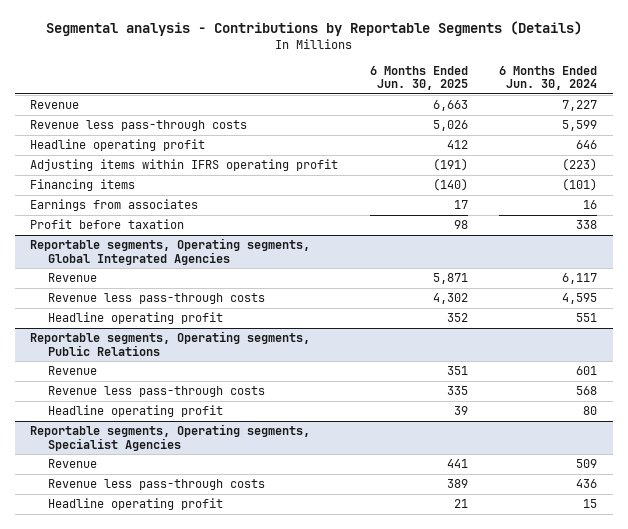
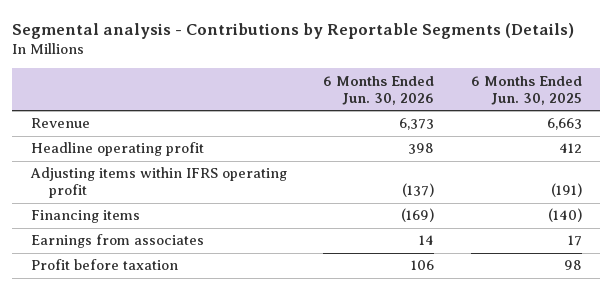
[499,65,598,91] 6 Months Ended Jun. 30, 2024 -> none
none -> [323,75,435,105] 6 Months Ended Jun. 30, 2026
[30,120,248,132] Revenue less pass-through costs -> none
[30,238,311,265] Reportable segments, Operating segments, Global Integrated Agencies -> none
[48,273,98,283] Revenue -> none
[48,293,266,305] Revenue less pass-through costs -> none
[48,312,224,325] Headline operating profit -> none
[30,331,311,356] Reportable segments, Operating segments, Public Relations -> none
[48,366,98,376] Revenue -> none
[48,386,266,398] Revenue less pass-through costs -> none
[48,405,224,418] Headline operating profit -> none
[30,424,311,451] Reportable segments, Operating segments, Specialist Agencies -> none
[48,459,98,469] Revenue -> none
[48,479,266,491] Revenue less pass-through costs -> none
[48,498,224,511] Headline operating profit -> none

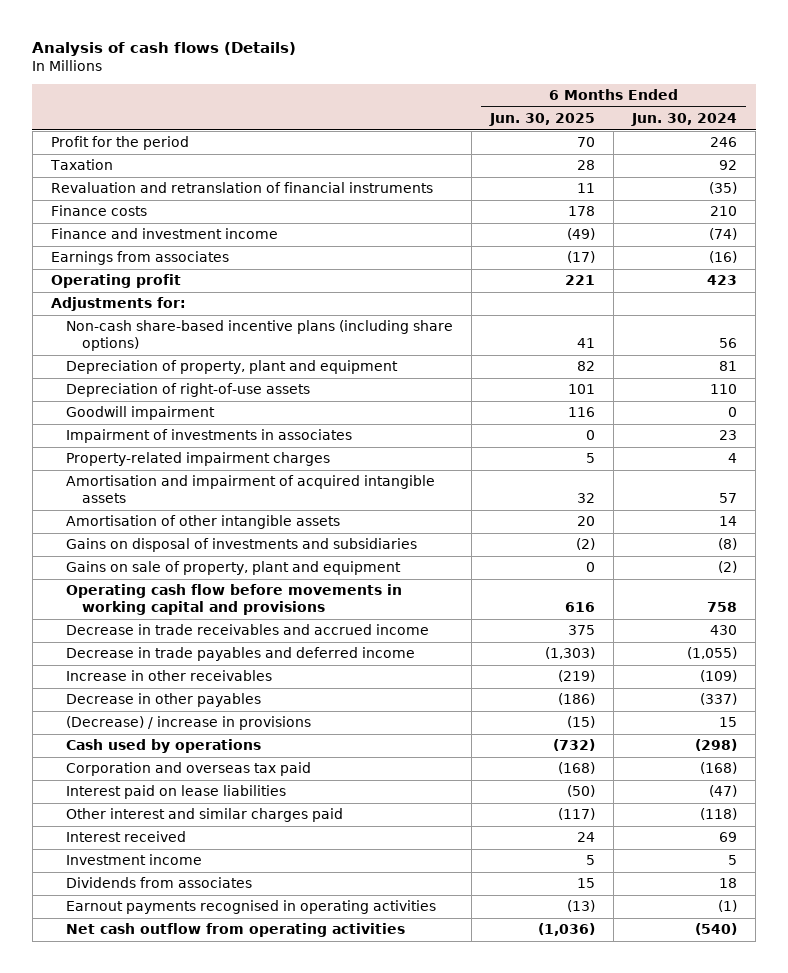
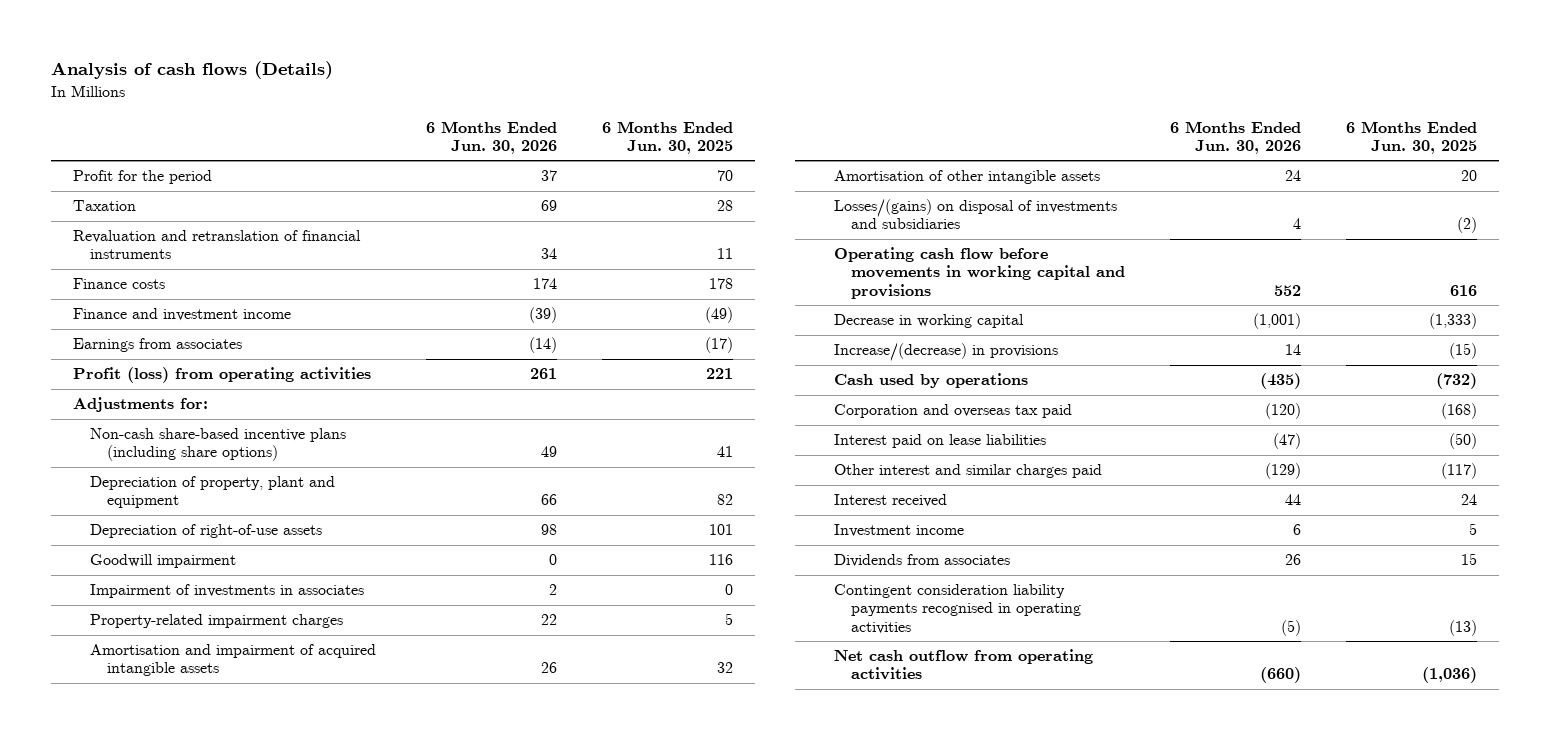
[631,113,738,127] Jun. 30, 2024 -> none
none -> [425,120,557,154] 6 Months Ended Jun. 30, 2026
[50,274,181,289] Operating profit -> [73,367,372,384] Profit (loss) from operating activities
[66,561,402,576] Gains on sale of property, plant and equipment -> none
[66,538,418,553] Gains on disposal of investments and subsidiaries -> [834,199,1118,230] Losses/(gains) on disposal of investments and subsidiaries
[66,624,430,636] Decrease in trade receivables and accrued income -> none
[66,647,416,662] Decrease in trade payables and deferred income -> none
[66,670,273,682] Increase in other receivables -> none
[66,693,262,708] Decrease in other payables -> none
none -> [834,314,1025,329] Decrease in working capital
[66,716,312,731] (Decrease) / increase in provisions -> [834,343,1059,362] Increase/(decrease) in provisions
[66,900,437,915] Earnout payments recognised in operating activities -> [834,584,1082,634] Contingent consideration liability payments recognised in operating activities

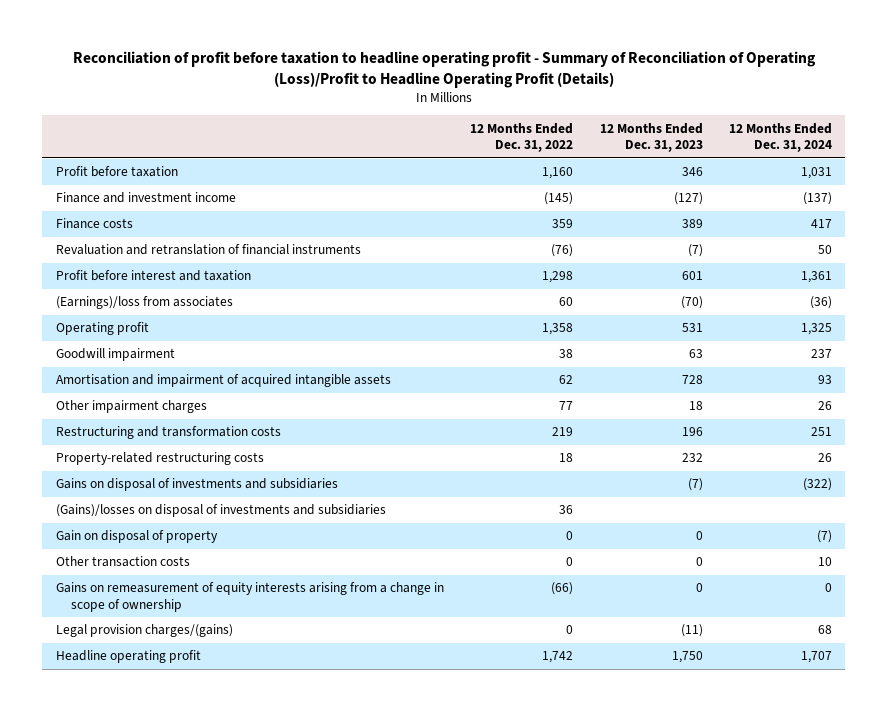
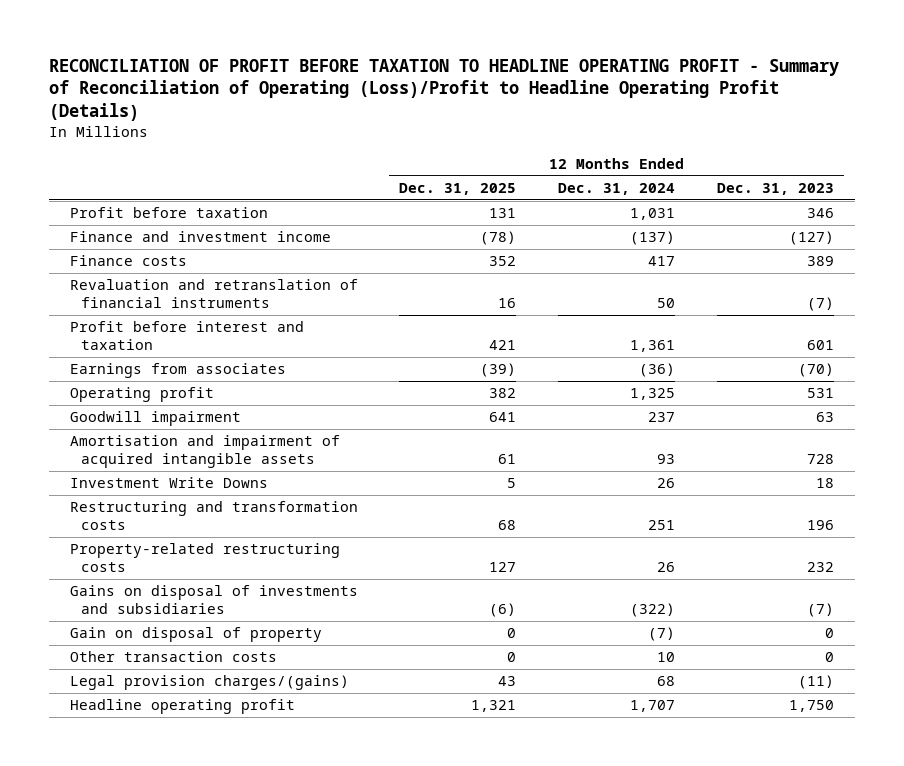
[72,51,816,88] Reconciliation of profit before taxation to headline operating profit - Summary of Reconciliation of Operating (Loss)/Profit to Headline Operating Profit (Details) -> [48,58,839,122] RECONCILIATION OF PROFIT BEFORE TAXATION TO HEADLINE OPERATING PROFIT - Summary of Reconciliation of Operating (Loss)/Profit to Headline Operating Profit (Details)
[470,122,574,153] 12 Months Ended Dec. 31, 2022 -> none
none -> [399,182,517,195] Dec. 31, 2025
[55,296,233,310] (Earnings)/loss from associates -> [69,363,286,379] Earnings from associates
[55,400,207,414] Other impairment charges -> [69,477,268,489] Investment Write Downs
[55,504,386,518] (Gains)/losses on disposal of investments and subsidiaries -> none
[55,582,444,612] Gains on remeasurement of equity interests arising from a change in scope of ownership -> none

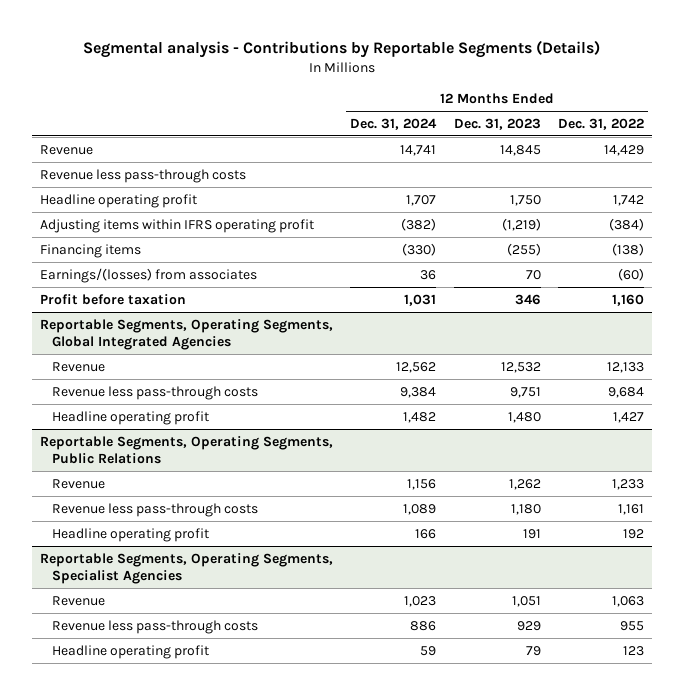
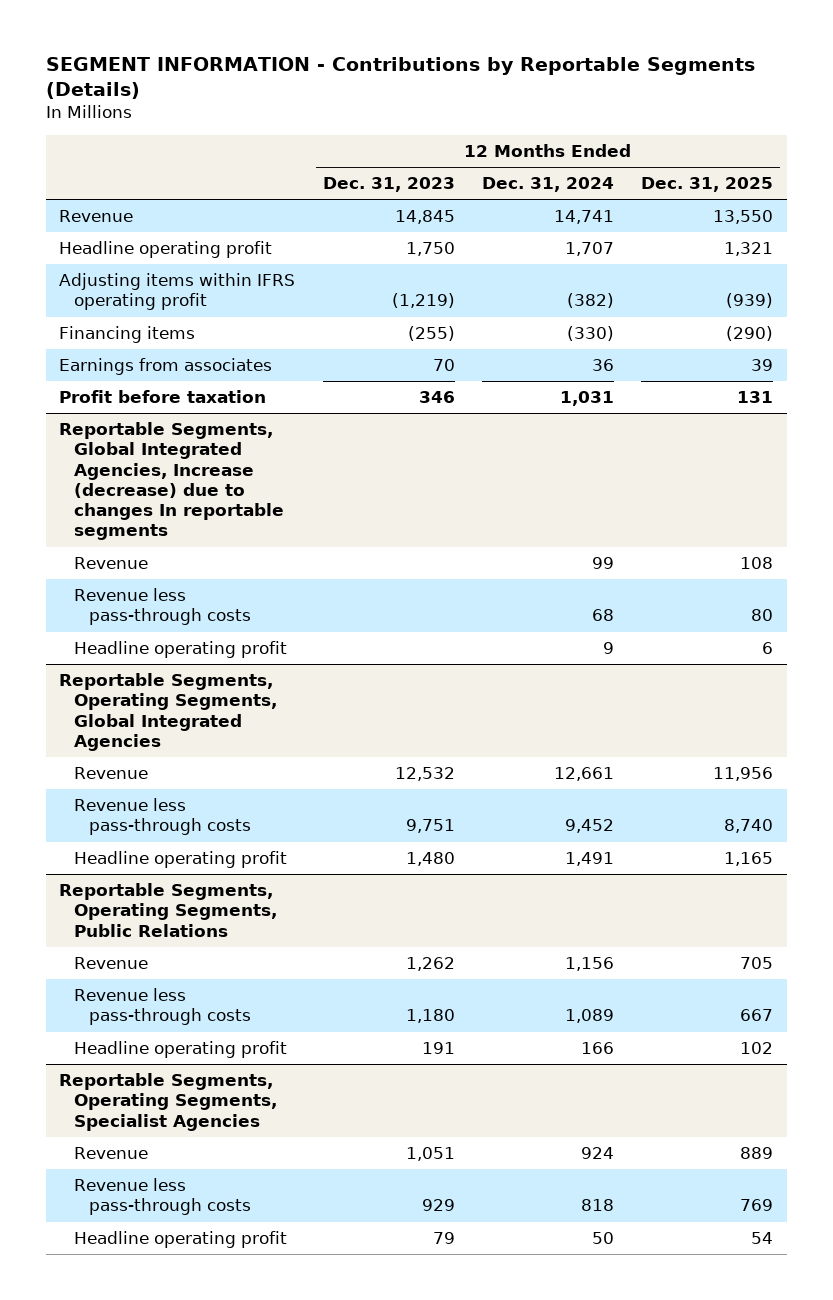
[83,40,601,59] Segmental analysis - Contributions by Reportable Segments (Details) -> [45,57,755,100] SEGMENT INFORMATION - Contributions by Reportable Segments (Details)
[557,117,644,130] Dec. 31, 2022 -> none
none -> [641,177,774,193] Dec. 31, 2025
[40,168,247,183] Revenue less pass-through costs -> none
[40,267,258,283] Earnings/(losses) from associates -> [59,358,273,376] Earnings from associates
none -> [59,422,285,541] Reportable Segments, Global Integrated Agencies, Increase (decrease) due to changes In reportable segments
none -> [74,557,149,570] Revenue
none -> [74,588,252,626] Revenue less pass-through costs
none -> [74,641,288,659] Headline operating profit
[396,361,437,373] 12,562 -> [553,767,614,782] 12,661
[400,386,437,398] 9,384 -> [564,819,614,834] 9,452
[403,411,437,423] 1,482 -> [564,852,614,867] 1,491
[404,595,437,607] 1,023 -> [580,1147,614,1160] 924
[410,620,437,631] 886 -> [580,1199,614,1212] 818
[420,645,437,656] 59 -> [591,1232,614,1245] 50

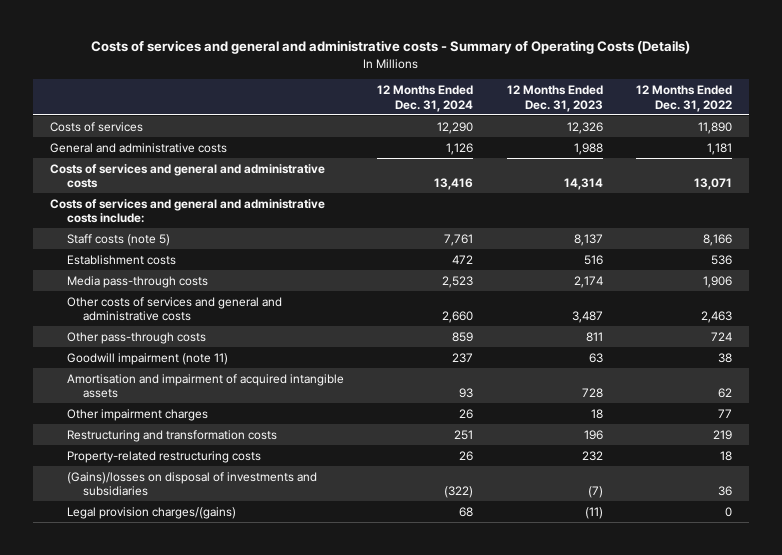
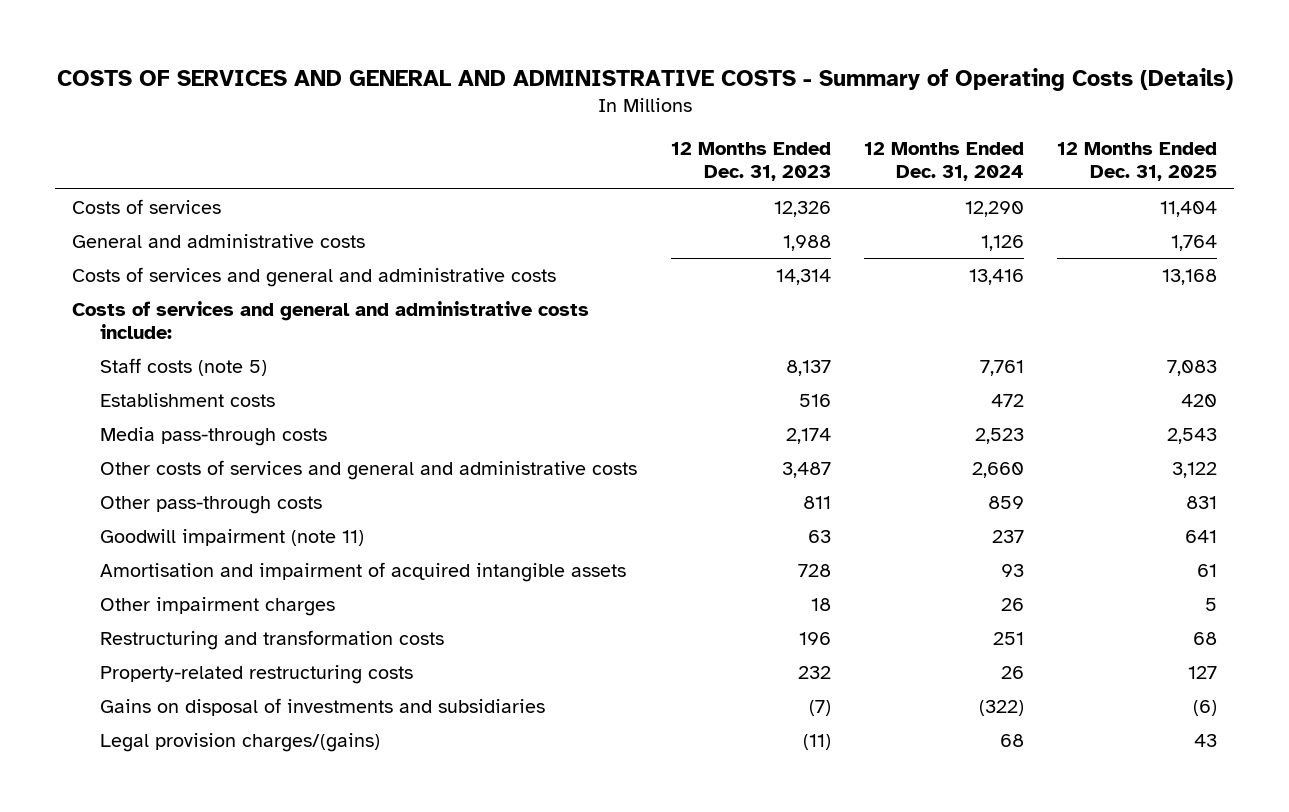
[91,40,691,55] Costs of services and general and administrative costs - Summary of Operating Costs (Details) -> [56,67,1233,91] COSTS OF SERVICES AND GENERAL AND ADMINISTRATIVE COSTS - Summary of Operating Costs (Details)
[636,85,733,112] 12 Months Ended Dec. 31, 2022 -> none
none -> [1057,142,1218,182] 12 Months Ended Dec. 31, 2025
[66,471,317,497] (Gains)/losses on disposal of investments and subsidiaries -> [100,697,546,716] Gains on disposal of investments and subsidiaries

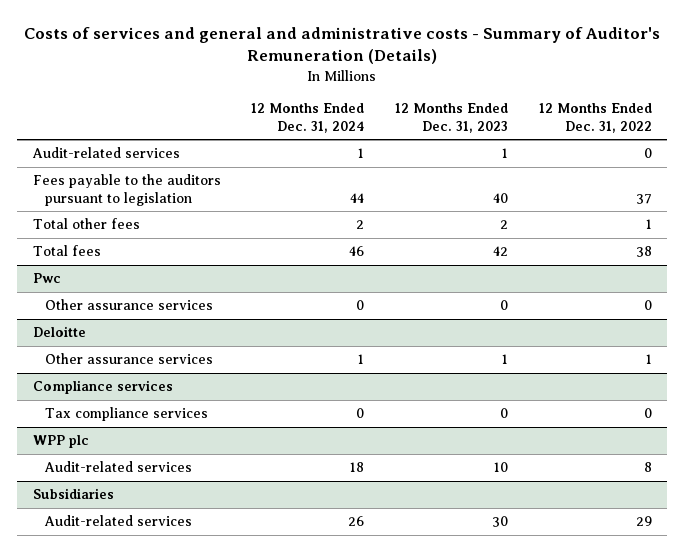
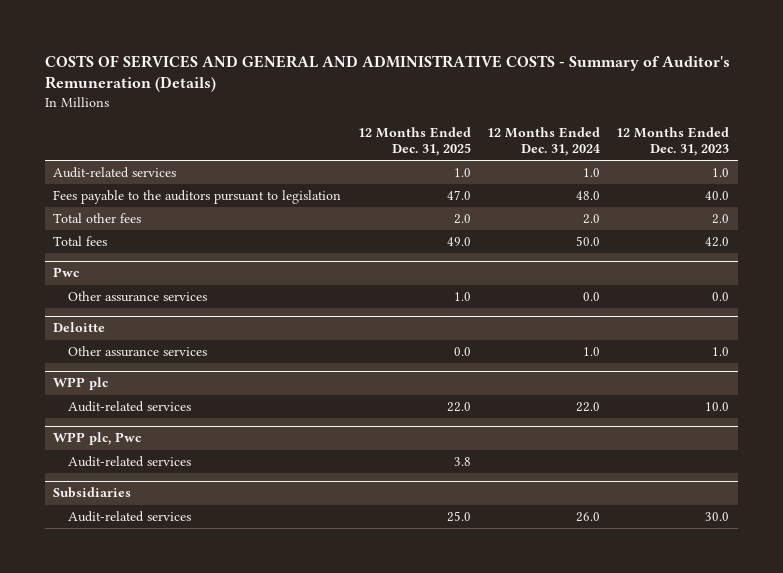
[24,27,661,65] Costs of services and general and administrative costs - Summary of Auditor's Remuneration (Details) -> [45,54,731,93] COSTS OF SERVICES AND GENERAL AND ADMINISTRATIVE COSTS - Summary of Auditor's Remuneration (Details)
[538,103,652,133] 12 Months Ended Dec. 31, 2022 -> none
none -> [357,126,471,157] 12 Months Ended Dec. 31, 2025
[358,148,365,159] 1 -> [583,168,601,178] 1.0
[501,148,508,159] 1 -> [712,168,730,178] 1.0
[350,192,365,203] 44 -> [576,191,601,201] 48.0
[492,192,508,203] 40 -> [705,191,730,201] 40.0
[356,220,365,230] 2 -> [583,214,601,225] 2.0
[499,220,508,230] 2 -> [712,214,730,225] 2.0
[349,246,365,257] 46 -> [576,236,601,247] 50.0
[492,246,508,257] 42 -> [705,237,730,248] 42.0
[356,300,365,311] 0 -> [583,292,601,302] 0.0
[499,300,508,311] 0 -> [712,292,730,302] 0.0
[32,380,173,395] Compliance services -> none
[44,407,208,422] Tax compliance services -> none
[358,354,365,365] 1 -> [583,347,601,357] 1.0
[501,354,508,365] 1 -> [712,347,730,357] 1.0
[350,462,365,473] 18 -> [576,402,601,413] 22.0
[493,462,508,473] 10 -> [705,402,730,412] 10.0
none -> [53,432,142,446] WPP plc, Pwc
none -> [67,456,191,468] Audit-related services
[348,516,365,527] 26 -> [576,512,601,523] 26.0
[491,516,508,528] 30 -> [705,512,730,522] 30.0

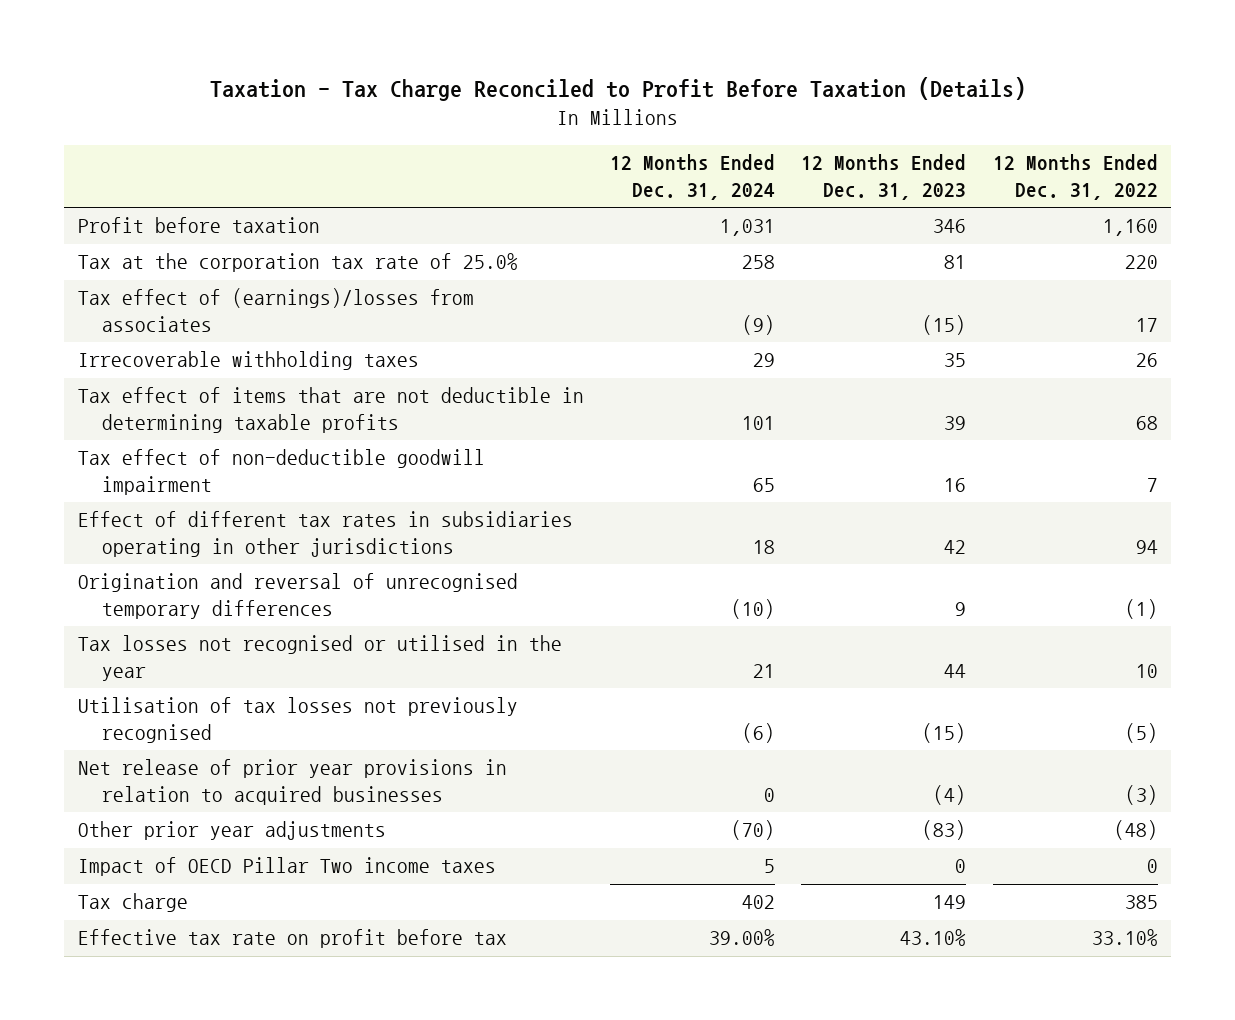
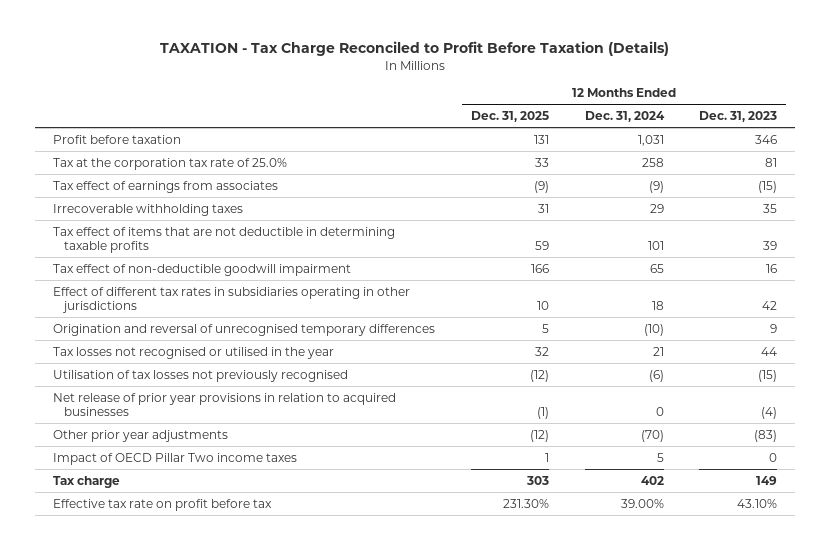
[209,77,1026,102] Taxation - Tax Charge Reconciled to Profit Before Taxation (Details) -> [160,41,670,57] TAXATION - Tax Charge Reconciled to Profit Before Taxation (Details)
[992,154,1158,200] 12 Months Ended Dec. 31, 2022 -> none
none -> [470,110,549,122] Dec. 31, 2025
[77,288,474,332] Tax effect of (earnings)/losses from associates -> [52,180,278,193] Tax effect of earnings from associates

